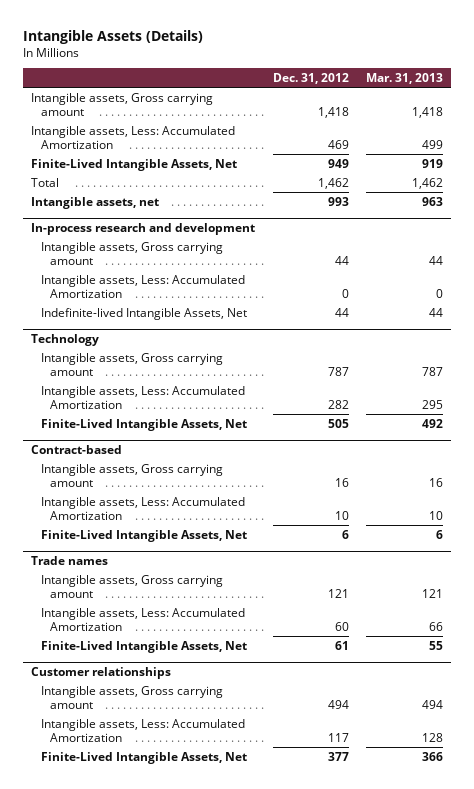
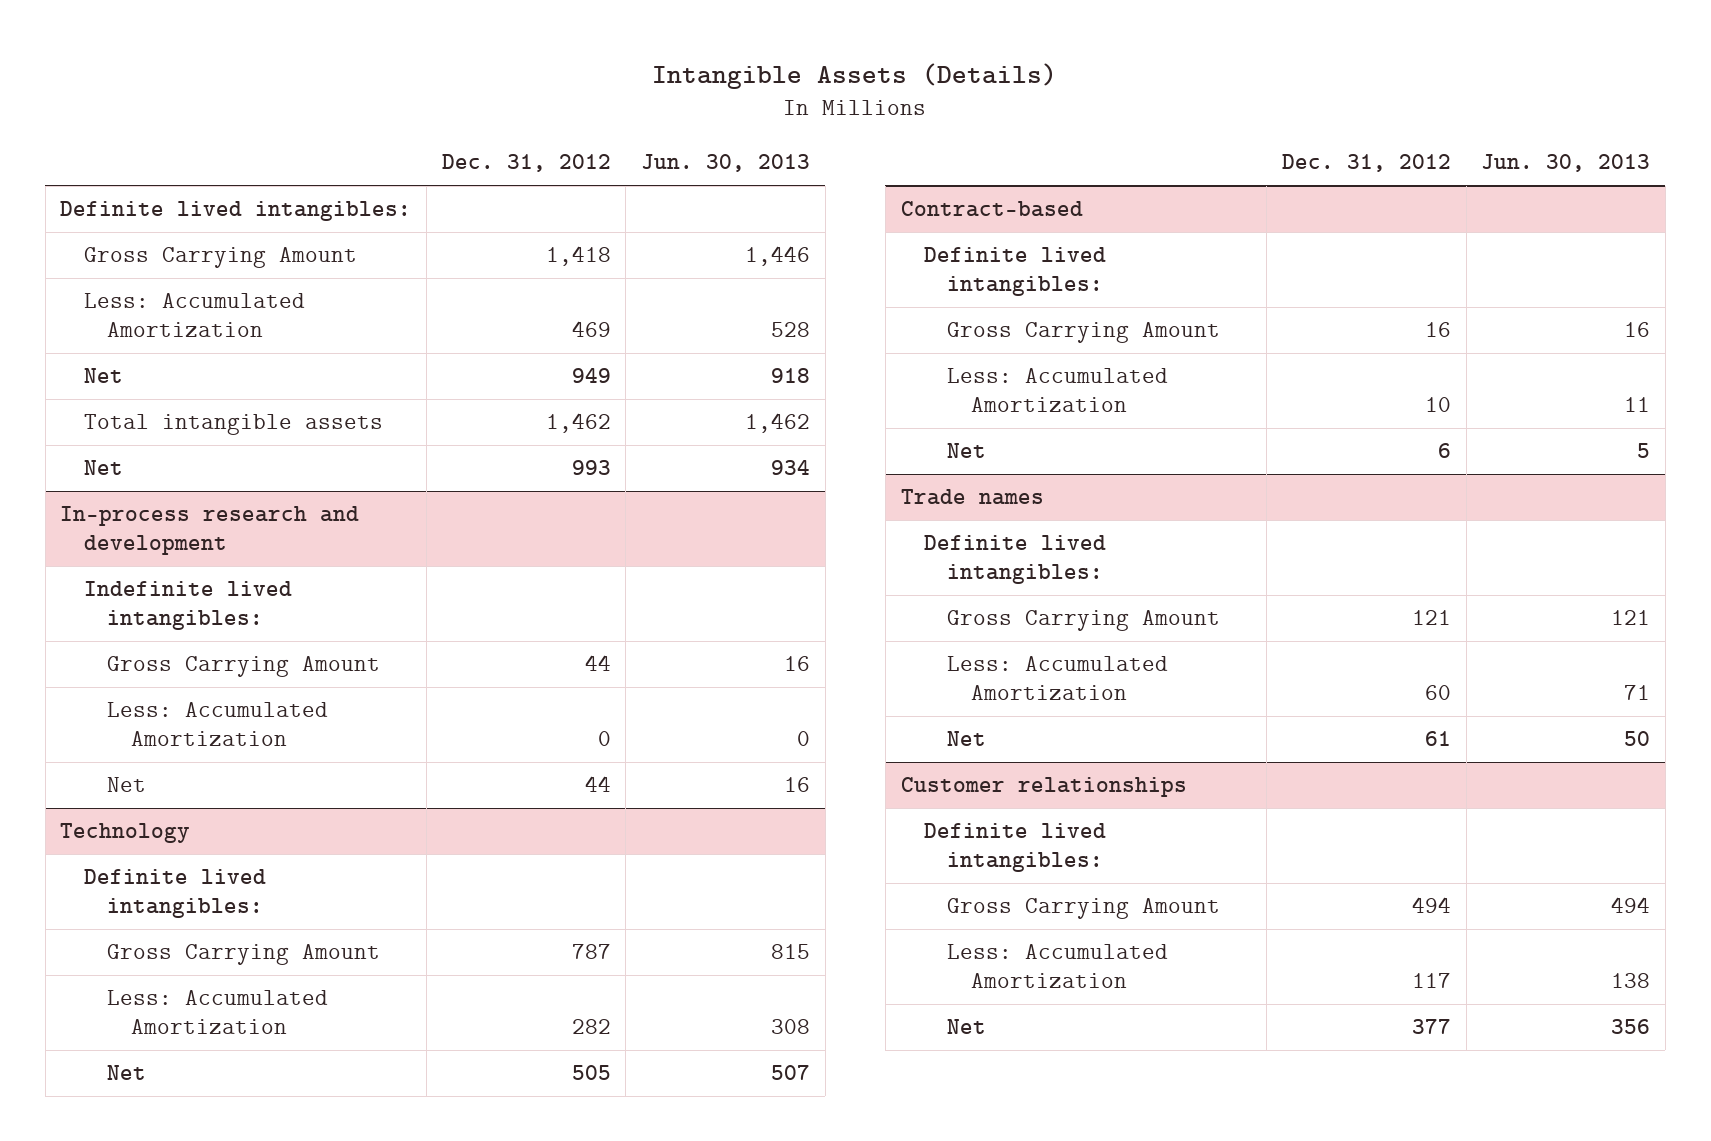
[365,72,443,84] Mar. 31, 2013 -> none
none -> [641,154,811,173] Jun. 30, 2013
none -> [60,201,412,222] Definite lived intangibles:
[31,92,214,116] Intangible assets, Gross carrying amount -> [83,247,357,269] Gross Carrying Amount
[31,125,236,149] Intangible assets, Less: Accumulated Amortization -> [83,293,305,337] Less: Accumulated Amortization
[31,158,238,171] Finite-Lived Intangible Assets, Net -> [83,368,123,384] Net
[31,177,60,187] Total -> [83,414,383,436] Total intangible assets
[31,196,160,209] Intangible assets, net -> [83,460,123,476] Net
none -> [83,581,292,630] Indefinite lived intangibles:
[40,241,223,265] Intangible assets, Gross carrying amount -> [107,656,381,678] Gross Carrying Amount
[40,274,245,298] Intangible assets, Less: Accumulated Amortization -> [107,702,329,746] Less: Accumulated Amortization
[40,307,247,320] Indefinite-lived Intangible Assets, Net -> [107,777,147,793] Net
none -> [83,869,266,918] Definite lived intangibles:
[40,352,223,376] Intangible assets, Gross carrying amount -> [107,944,381,966] Gross Carrying Amount
[40,385,245,409] Intangible assets, Less: Accumulated Amortization -> [107,990,329,1034] Less: Accumulated Amortization
[40,418,247,431] Finite-Lived Intangible Assets, Net -> [107,1065,147,1081] Net
none -> [923,247,1106,296] Definite lived intangibles:
[40,463,223,487] Intangible assets, Gross carrying amount -> [947,322,1221,344] Gross Carrying Amount
[40,496,245,520] Intangible assets, Less: Accumulated Amortization -> [947,368,1169,412] Less: Accumulated Amortization
[40,529,247,542] Finite-Lived Intangible Assets, Net -> [947,443,987,459] Net
none -> [923,535,1106,584] Definite lived intangibles:
[40,574,223,598] Intangible assets, Gross carrying amount -> [947,610,1221,632] Gross Carrying Amount
[40,607,245,631] Intangible assets, Less: Accumulated Amortization -> [947,656,1169,700] Less: Accumulated Amortization
[40,640,247,653] Finite-Lived Intangible Assets, Net -> [947,731,987,747] Net
none -> [923,823,1106,872] Definite lived intangibles:
[40,685,223,709] Intangible assets, Gross carrying amount -> [947,898,1221,920] Gross Carrying Amount
[40,718,245,742] Intangible assets, Less: Accumulated Amortization -> [947,944,1169,988] Less: Accumulated Amortization
[40,751,247,764] Finite-Lived Intangible Assets, Net -> [947,1019,987,1035] Net

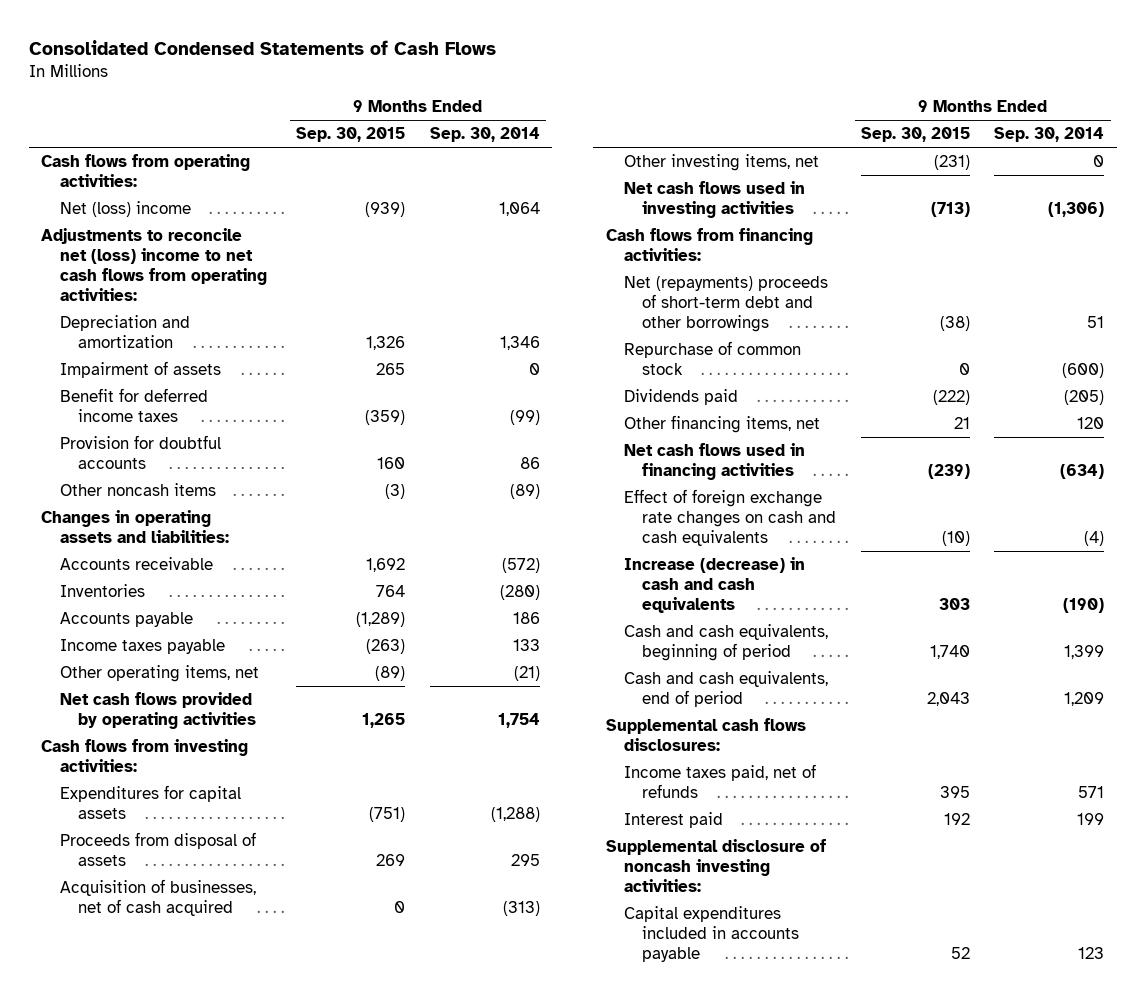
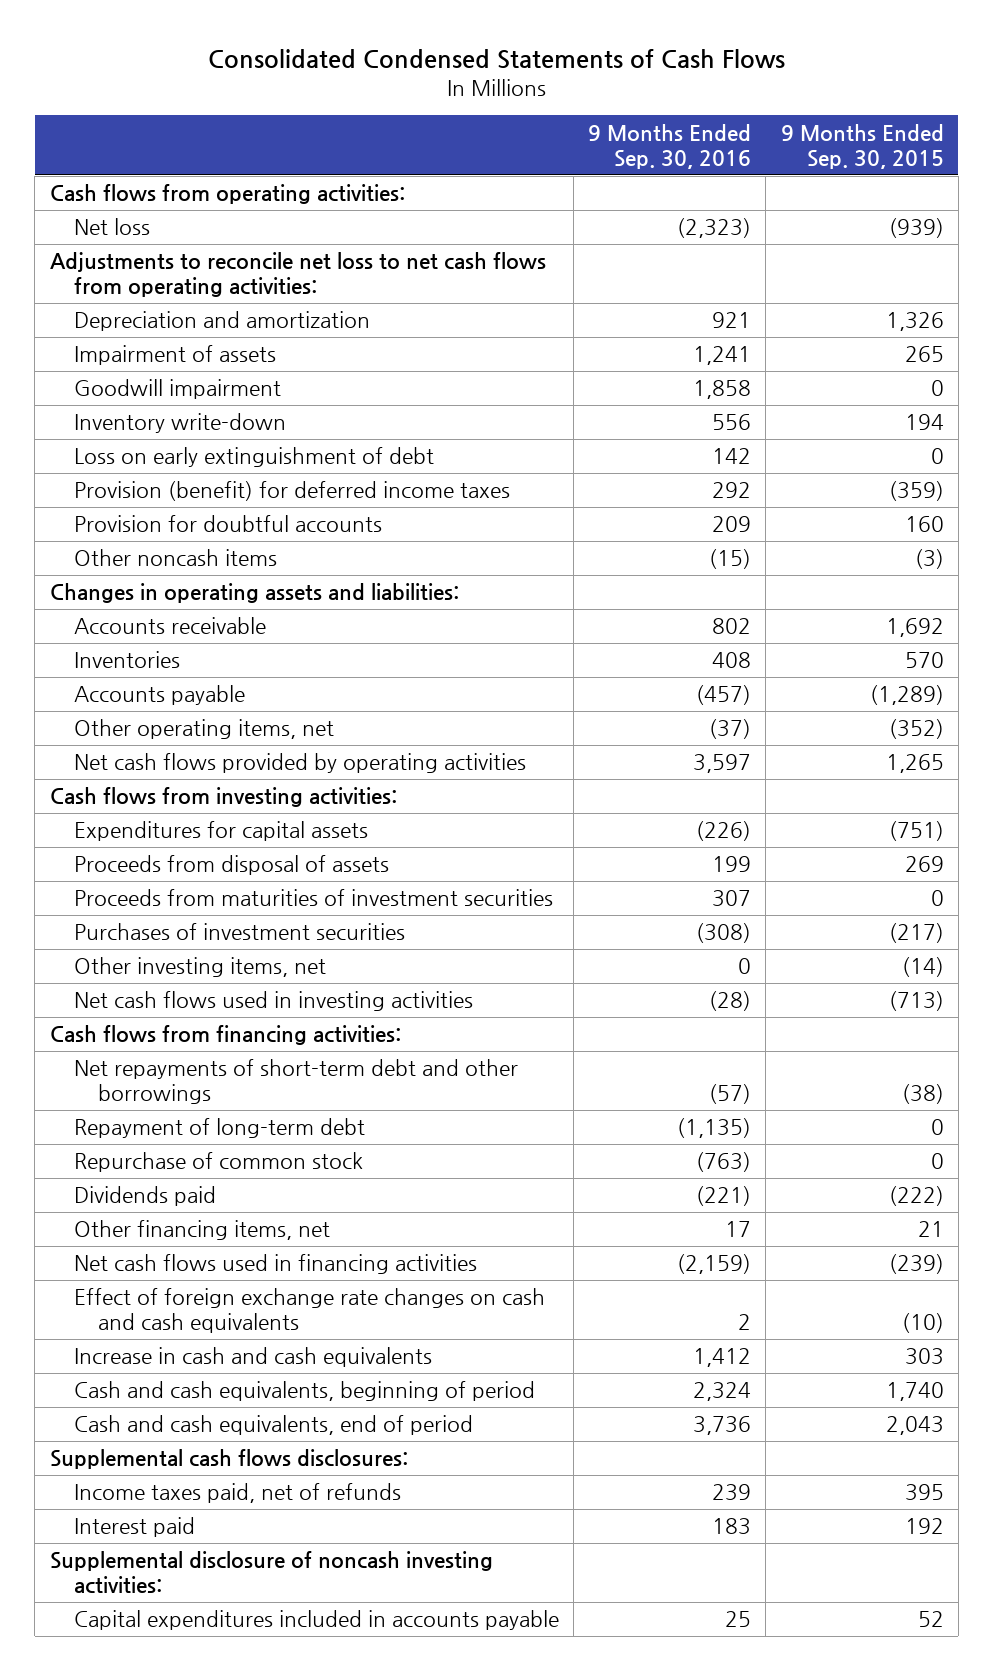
[430,127,541,143] Sep. 30, 2014 -> none
none -> [588,123,752,169] 9 Months Ended Sep. 30, 2016
[59,201,191,218] Net (loss) income -> [73,218,150,236] Net loss
[41,228,267,301] Adjustments to reconcile net (loss) income to net cash flows from operating activities: -> [49,252,546,298] Adjustments to reconcile net loss to net cash flows from operating activities:
none -> [73,379,281,400] Goodwill impairment
none -> [73,413,286,434] Inventory write-down
none -> [73,447,434,468] Loss on early extinguishment of debt
[59,388,208,423] Benefit for deferred income taxes -> [73,481,510,502] Provision (benefit) for deferred income taxes
[376,585,406,598] 764 -> [904,652,944,669] 570
[59,639,225,655] Income taxes payable -> none
[375,666,406,682] (89) -> [888,719,944,740] (352)
[59,879,256,917] Acquisition of businesses, net of cash acquired -> none
none -> [73,889,553,907] Proceeds from maturities of investment securities
none -> [73,923,405,941] Purchases of investment securities
[933,155,970,171] (231) -> [901,957,944,978] (14)
[623,276,828,332] Net (repayments) proceeds of short-term debt and other borrowings -> [73,1059,518,1105] Net repayments of short-term debt and other borrowings
none -> [73,1118,365,1139] Repayment of long-term debt
[623,557,805,613] Increase (decrease) in cash and cash equivalents -> [73,1347,432,1368] Increase in cash and cash equivalents

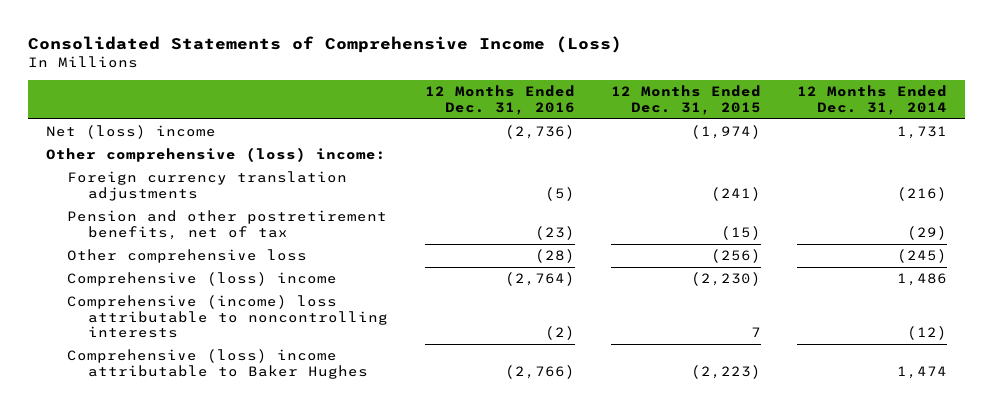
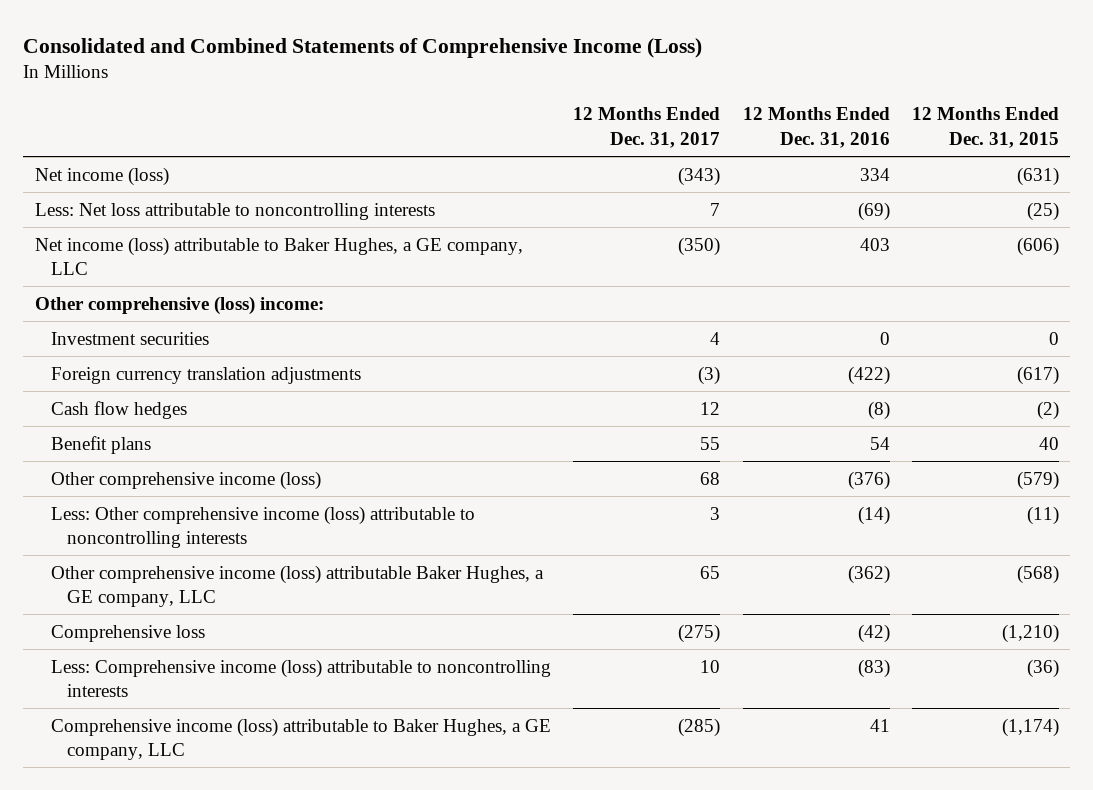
[28,35,623,53] Consolidated Statements of Comprehensive Income (Loss) -> [23,37,703,58] Consolidated and Combined Statements of Comprehensive Income (Loss)
[796,85,947,116] 12 Months Ended Dec. 31, 2014 -> none
none -> [573,107,721,148] 12 Months Ended Dec. 31, 2017
[46,125,217,140] Net (loss) income -> [34,166,169,186] Net income (loss)
[504,125,575,140] (2,736) -> [859,167,890,181] 334
[690,125,761,140] (1,974) -> [1016,166,1059,186] (631)
none -> [34,202,435,220] Less: Net loss attributable to noncontrolling interests
none -> [34,236,523,275] Net income (loss) attributable to Baker Hughes, a GE company, LLC
[67,210,388,240] Pension and other postretirement benefits, net of tax -> none
none -> [50,331,209,345] Investment securities
[544,186,575,201] (5) -> [847,365,890,385] (422)
[710,186,761,201] (241) -> [1016,365,1059,385] (617)
none -> [50,400,187,419] Cash flow hedges
none -> [50,435,151,454] Benefit plans
[67,249,308,264] Other comprehensive loss -> [50,470,321,490] Other comprehensive income (loss)
[534,249,575,264] (28) -> [847,470,890,490] (376)
[710,249,761,264] (256) -> [1016,470,1059,490] (579)
none -> [50,505,475,548] Less: Other comprehensive income (loss) attributable to noncontrolling interests
none -> [50,564,544,607] Other comprehensive income (loss) attributable Baker Hughes, a GE company, LLC
[67,272,338,287] Comprehensive (loss) income -> [50,624,205,642] Comprehensive loss
[504,272,575,287] (2,764) -> [857,623,890,643] (42)
[690,272,761,287] (2,230) -> [1001,623,1059,643] (1,210)
[67,295,389,339] Comprehensive (income) loss attributable to noncontrolling interests -> [50,658,551,697] Less: Comprehensive income (loss) attributable to noncontrolling interests
[544,326,575,341] (2) -> [857,658,890,678] (83)
[750,327,761,338] 7 -> [1026,658,1059,678] (36)
[67,349,369,379] Comprehensive (loss) income attributable to Baker Hughes -> [50,717,551,760] Comprehensive income (loss) attributable to Baker Hughes, a GE company, LLC
[504,364,575,379] (2,766) -> [869,718,890,732] 41
[690,364,761,379] (2,223) -> [1001,717,1059,737] (1,174)

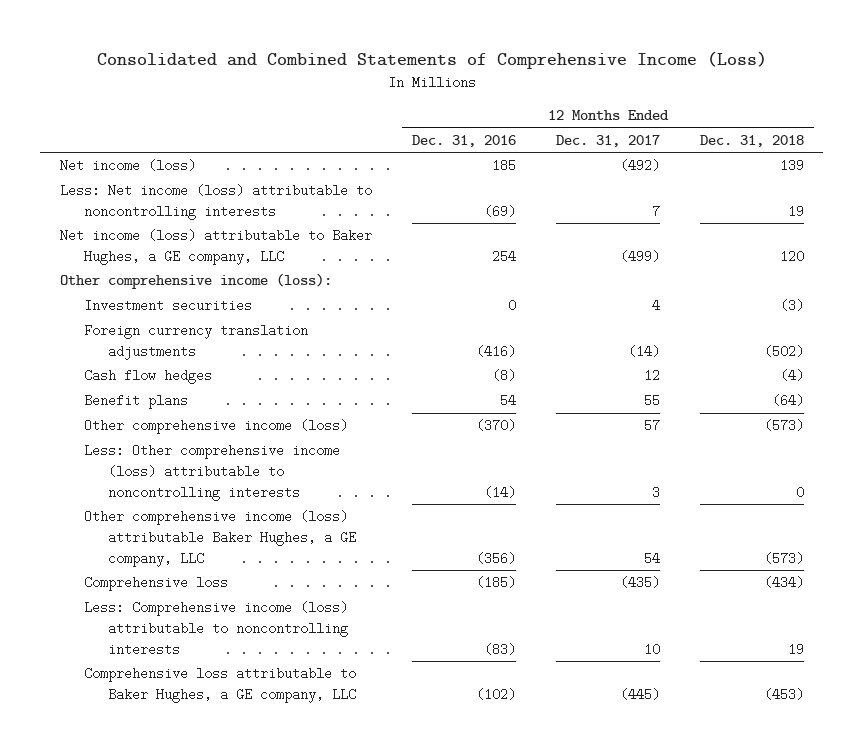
[911,107,1059,148] 12 Months Ended Dec. 31, 2015 -> none
none -> [699,134,804,147] Dec. 31, 2018
[678,166,721,186] (343) -> [619,159,660,173] (492)
[859,167,890,181] 334 -> [491,159,516,173] 185
[34,202,435,220] Less: Net loss attributable to noncontrolling interests -> [59,184,372,220] Less: Net income (loss) attributable to noncontrolling interests
[678,236,721,256] (350) -> [619,249,660,263] (499)
[859,237,890,251] 403 -> [491,249,516,263] 254
[34,295,324,315] Other comprehensive (loss) income: -> [59,273,332,290] Other comprehensive income (loss):
[698,365,721,385] (3) -> [627,344,660,358] (14)
[847,365,890,385] (422) -> [475,344,516,358] (416)
[700,471,721,485] 68 -> [643,419,660,433] 57
[847,470,890,490] (376) -> [475,419,516,433] (370)
[700,565,721,579] 65 -> [643,551,660,565] 54
[847,564,890,584] (362) -> [475,551,516,565] (356)
[678,623,721,643] (275) -> [619,576,660,590] (435)
[857,623,890,643] (42) -> [475,576,516,590] (185)
[50,717,551,760] Comprehensive income (loss) attributable to Baker Hughes, a GE company, LLC -> [83,667,356,703] Comprehensive loss attributable to Baker Hughes, a GE company, LLC
[678,717,721,737] (285) -> [619,687,660,701] (445)
[869,718,890,732] 41 -> [475,687,516,701] (102)

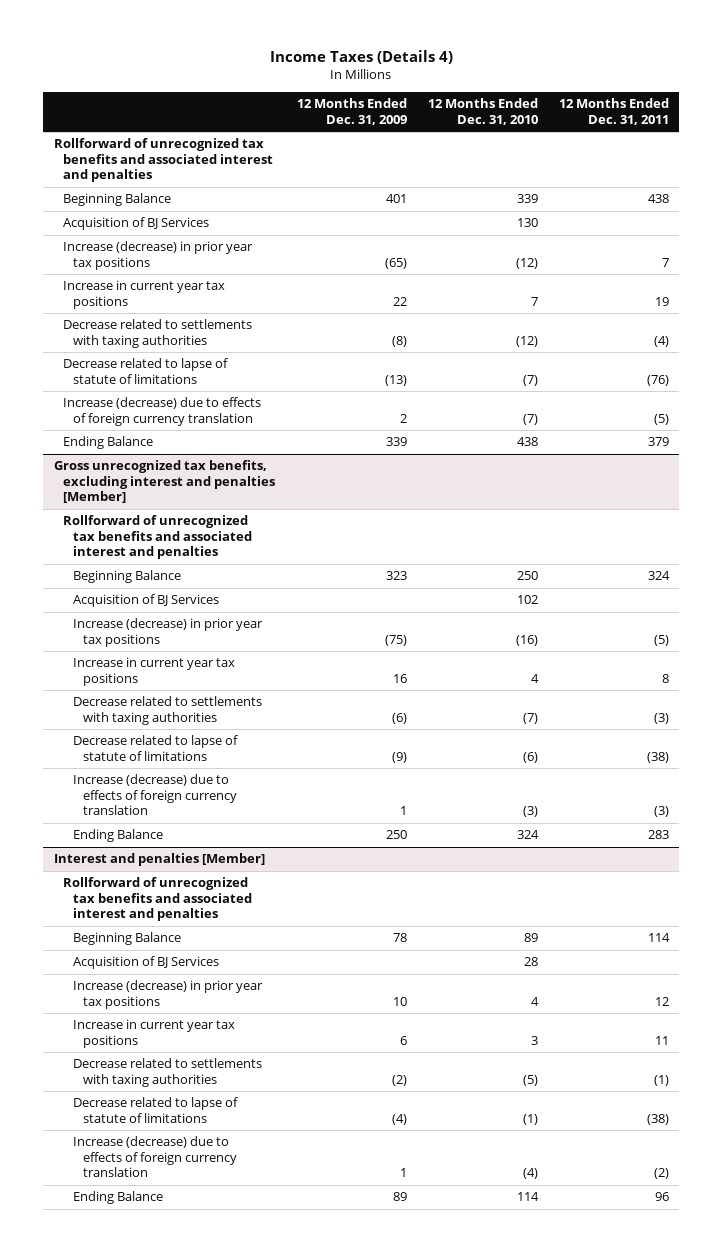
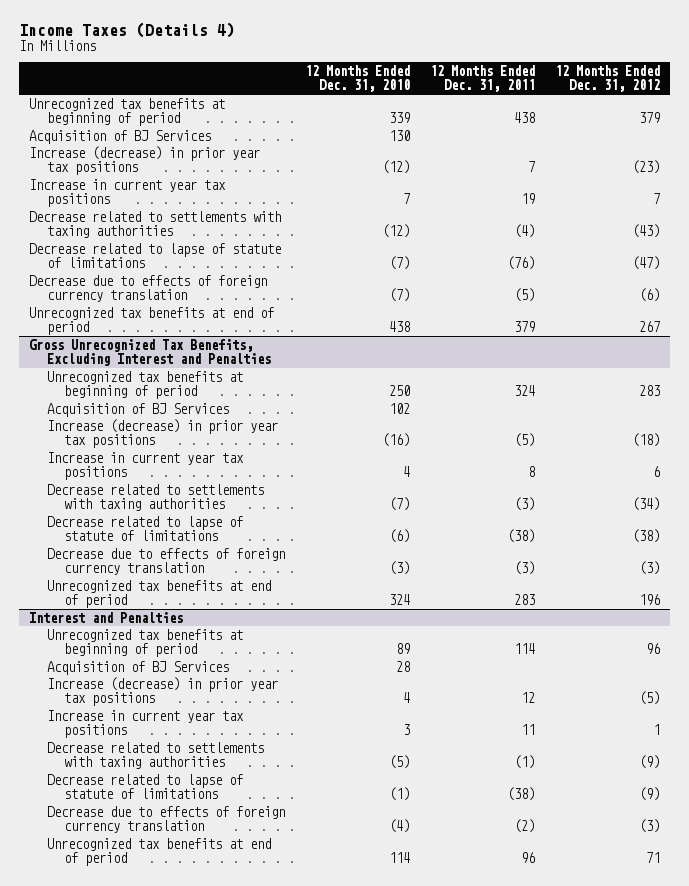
[296,98,407,125] 12 Months Ended Dec. 31, 2009 -> none
none -> [555,65,661,93] 12 Months Ended Dec. 31, 2012
[53,138,274,183] Rollforward of unrecognized tax benefits and associated interest and penalties -> none
[63,193,172,207] Beginning Balance -> [28,97,225,127] Unrecognized tax benefits at beginning of period
[63,515,253,560] Rollforward of unrecognized tax benefits and associated interest and penalties -> none
[63,397,262,426] Increase (decrease) due to effects of foreign currency translation -> [28,274,267,303] Decrease due to effects of foreign currency translation
[63,436,154,450] Ending Balance -> [28,306,274,336] Unrecognized tax benefits at end of period
[53,460,276,504] Gross unrecognized tax benefits, excluding interest and penalties [Member] -> [28,338,271,367] Gross Unrecognized Tax Benefits, Excluding Interest and Penalties
[73,570,182,584] Beginning Balance -> [46,370,243,400] Unrecognized tax benefits at beginning of period
[63,877,253,922] Rollforward of unrecognized tax benefits and associated interest and penalties -> none
[73,774,238,816] Increase (decrease) due to effects of foreign currency translation -> [46,547,285,576] Decrease due to effects of foreign currency translation
[73,829,164,843] Ending Balance -> [46,579,271,609] Unrecognized tax benefits at end of period
[53,853,265,867] Interest and penalties [Member] -> [28,611,183,623] Interest and Penalties
[73,932,182,946] Beginning Balance -> [46,628,243,658] Unrecognized tax benefits at beginning of period
[73,1136,238,1178] Increase (decrease) due to effects of foreign currency translation -> [46,805,285,834] Decrease due to effects of foreign currency translation
[73,1191,164,1205] Ending Balance -> [46,837,271,867] Unrecognized tax benefits at end of period

